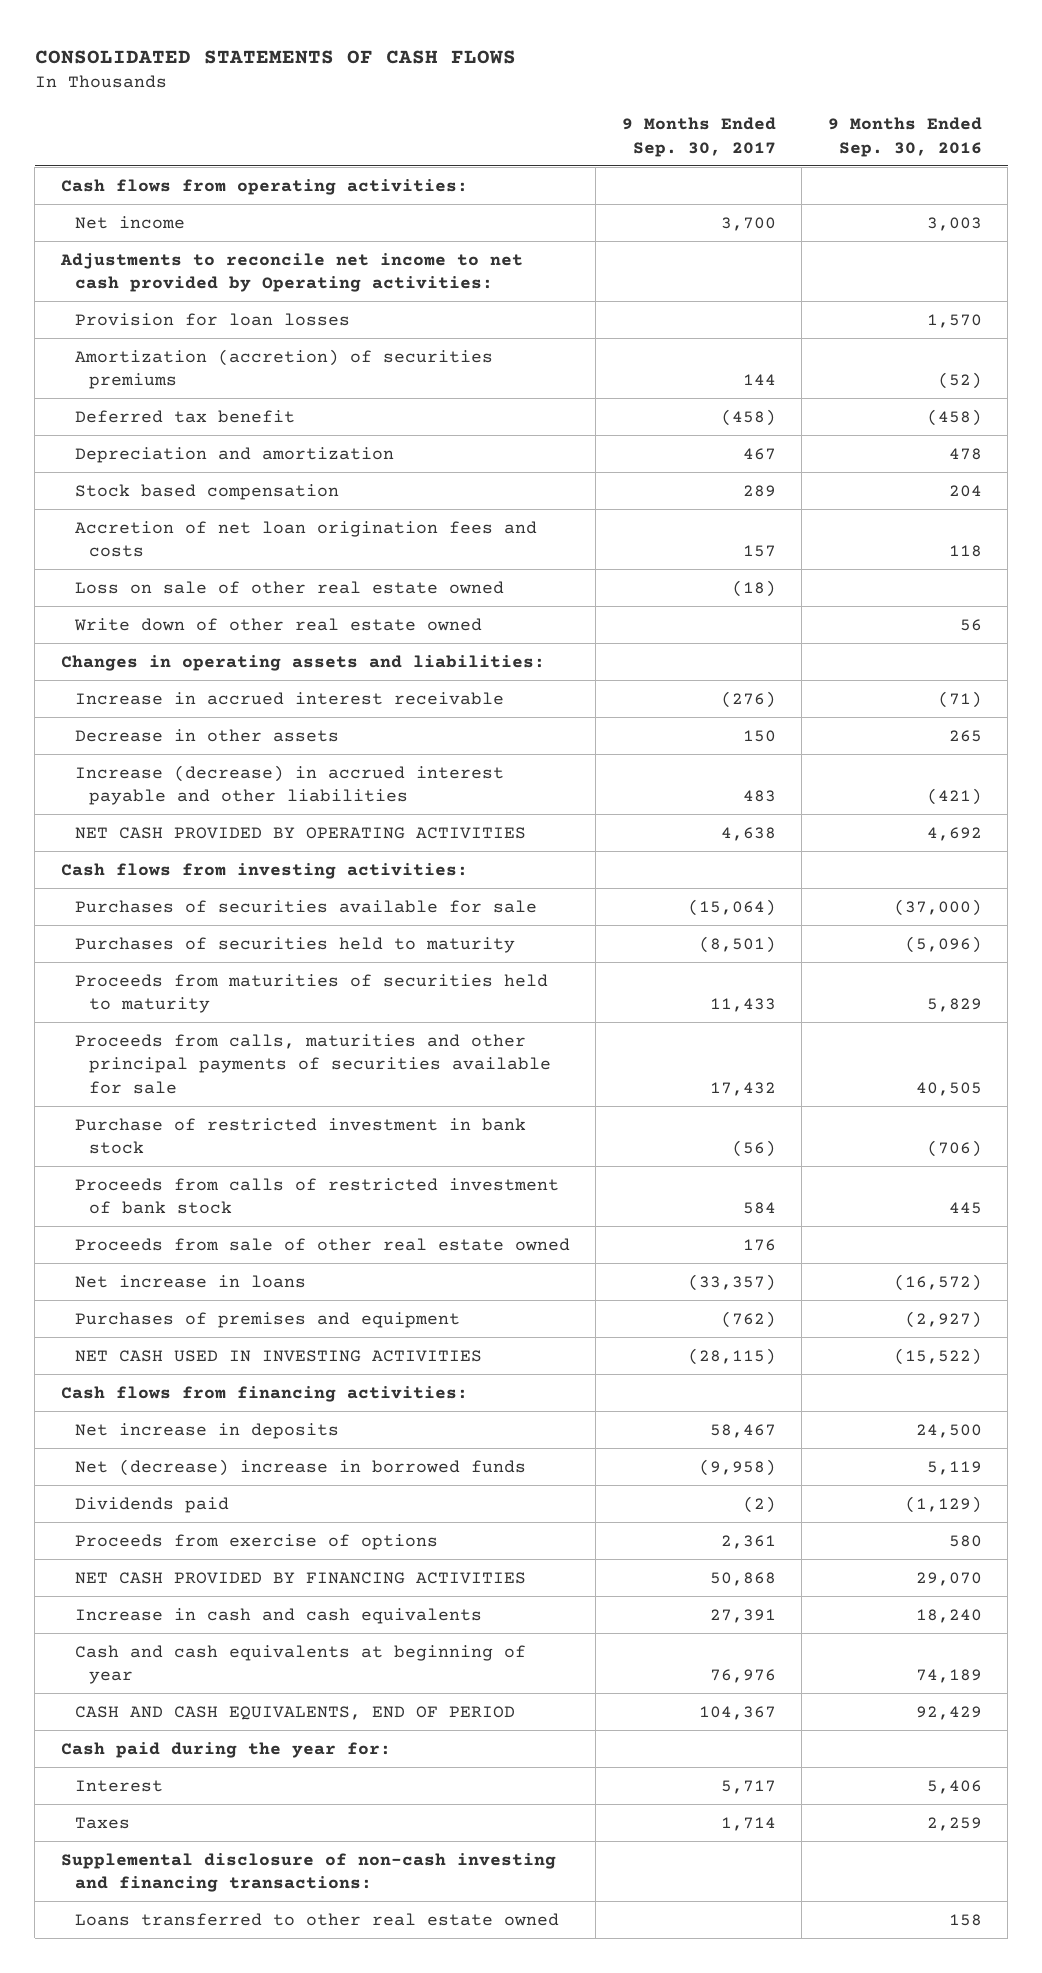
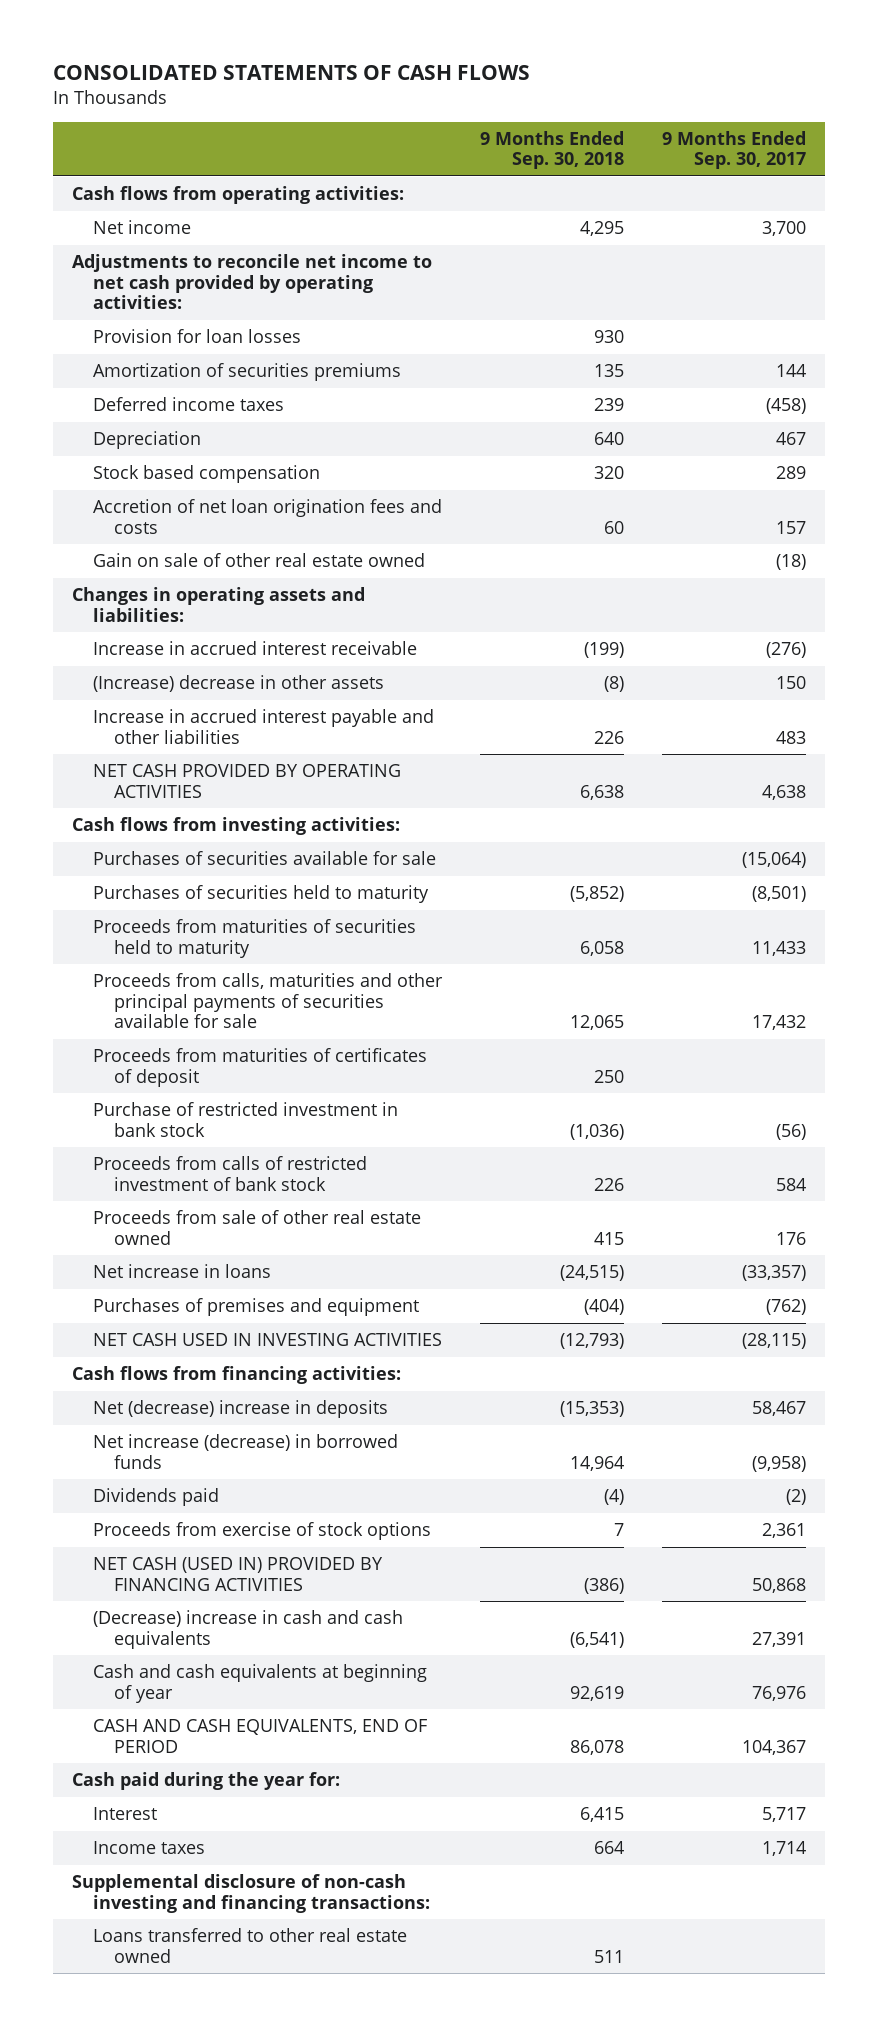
[827,117,982,157] 9 Months Ended Sep. 30, 2016 -> none
none -> [480,130,625,170] 9 Months Ended Sep. 30, 2018
[59,252,523,293] Adjustments to reconcile net income to net cash provided by Operating activities: -> [71,254,432,309] Adjustments to reconcile net income to net cash provided by operating activities:
[74,348,493,390] Amortization (accretion) of securities premiums -> [93,363,402,382] Amortization of securities premiums
[74,409,295,423] Deferred tax benefit -> [93,397,285,412] Deferred income taxes
[74,446,394,463] Depreciation and amortization -> [93,431,202,450] Depreciation
[73,617,482,631] Write down of other real estate owned -> none
[74,580,504,594] Loss on sale of other real estate owned -> [93,553,426,568] Gain on sale of other real estate owned
[74,728,339,742] Decrease in other assets -> [93,675,385,693] (Increase) decrease in other assets
[74,764,504,806] Increase (decrease) in accrued interest payable and other liabilities -> [93,709,435,744] Increase in accrued interest payable and other liabilities
none -> [93,1048,428,1087] Proceeds from maturities of certificates of deposit
[74,1422,339,1439] Net increase in deposits -> [93,1400,389,1419] Net (decrease) increase in deposits
[74,1458,526,1476] Net (decrease) increase in borrowed funds -> [93,1434,399,1469] Net increase (decrease) in borrowed funds
[74,1533,438,1550] Proceeds from exercise of options -> [93,1522,432,1541] Proceeds from exercise of stock options
[74,1571,526,1584] NET CASH PROVIDED BY FINANCING ACTIVITIES -> [93,1557,384,1591] NET CASH (USED IN) PROVIDED BY FINANCING ACTIVITIES
[74,1607,482,1624] Increase in cash and cash equivalents -> [93,1610,404,1649] (Decrease) increase in cash and cash equivalents
[74,1816,130,1829] Taxes -> [93,1841,206,1855] Income taxes

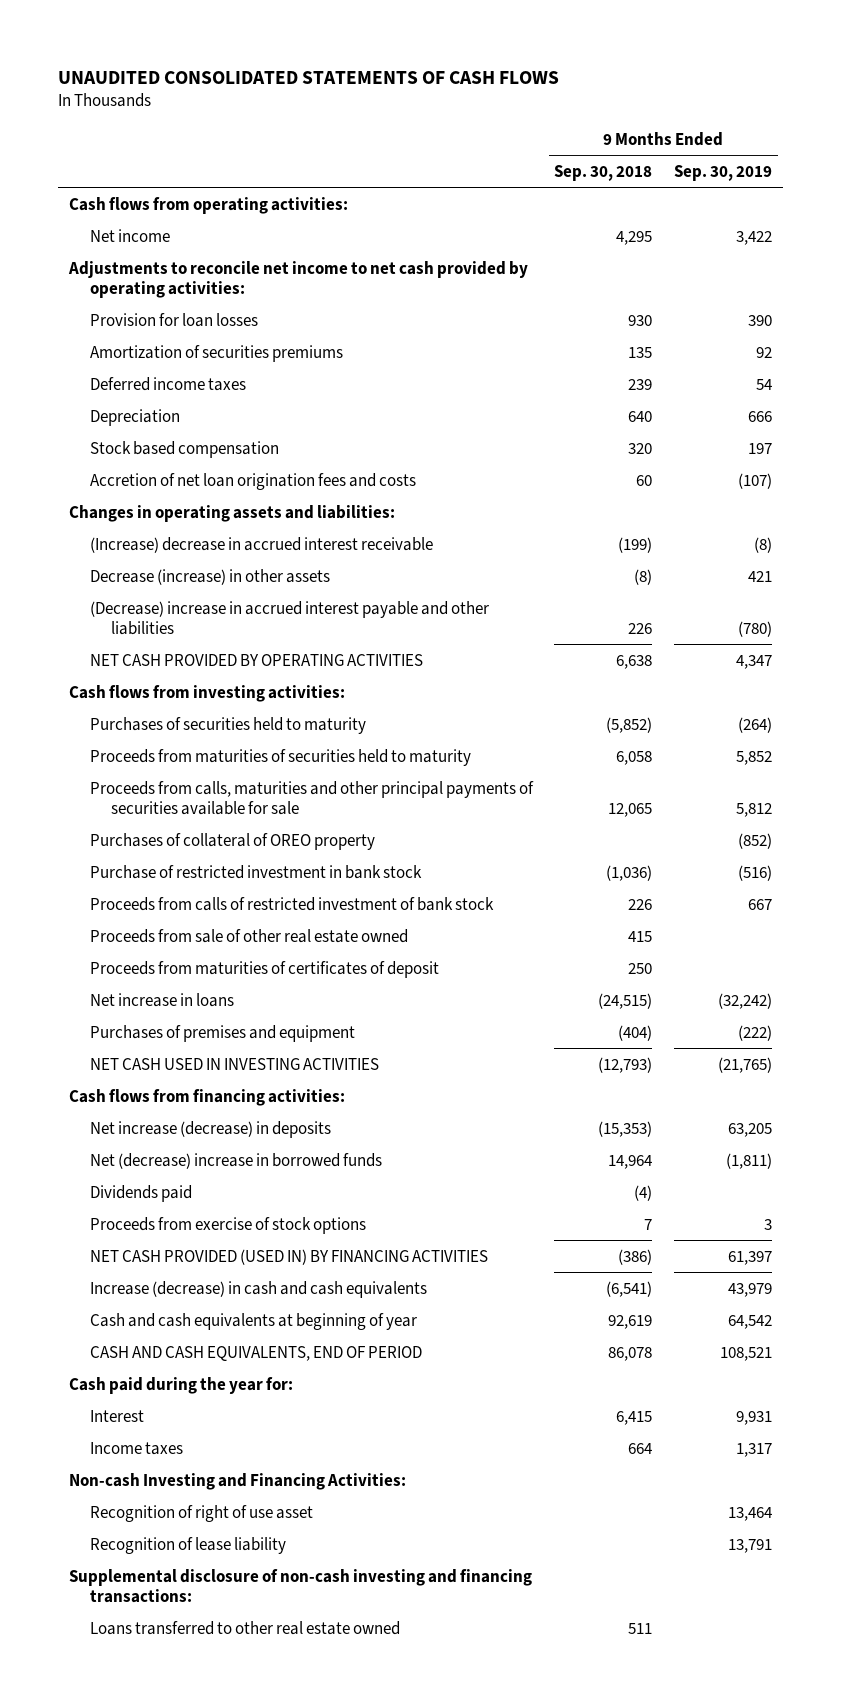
[52,65,530,81] CONSOLIDATED STATEMENTS OF CASH FLOWS -> [57,70,559,84] UNAUDITED CONSOLIDATED STATEMENTS OF CASH FLOWS
[662,130,807,170] 9 Months Ended Sep. 30, 2017 -> none
none -> [674,164,773,181] Sep. 30, 2019
[93,553,426,568] Gain on sale of other real estate owned -> none
[93,641,418,656] Increase in accrued interest receivable -> [89,536,433,553] (Increase) decrease in accrued interest receivable
[93,675,385,693] (Increase) decrease in other assets -> [89,568,330,585] Decrease (increase) in other assets
[93,709,435,744] Increase in accrued interest payable and other liabilities -> [89,600,489,635] (Decrease) increase in accrued interest payable and other liabilities
[93,851,437,866] Purchases of securities available for sale -> none
none -> [89,832,375,850] Purchases of collateral of OREO property
[93,1048,428,1087] Proceeds from maturities of certificates of deposit -> [89,960,439,978] Proceeds from maturities of certificates of deposit
[93,1400,389,1419] Net (decrease) increase in deposits -> [89,1120,331,1138] Net increase (decrease) in deposits
[93,1434,399,1469] Net increase (decrease) in borrowed funds -> [89,1152,382,1169] Net (decrease) increase in borrowed funds
[93,1557,384,1591] NET CASH (USED IN) PROVIDED BY FINANCING ACTIVITIES -> [89,1248,488,1265] NET CASH PROVIDED (USED IN) BY FINANCING ACTIVITIES
[93,1610,404,1649] (Decrease) increase in cash and cash equivalents -> [89,1280,427,1298] Increase (decrease) in cash and cash equivalents
none -> [68,1472,406,1490] Non-cash Investing and Financing Activities:
none -> [89,1504,313,1522] Recognition of right of use asset
none -> [89,1536,286,1554] Recognition of lease liability

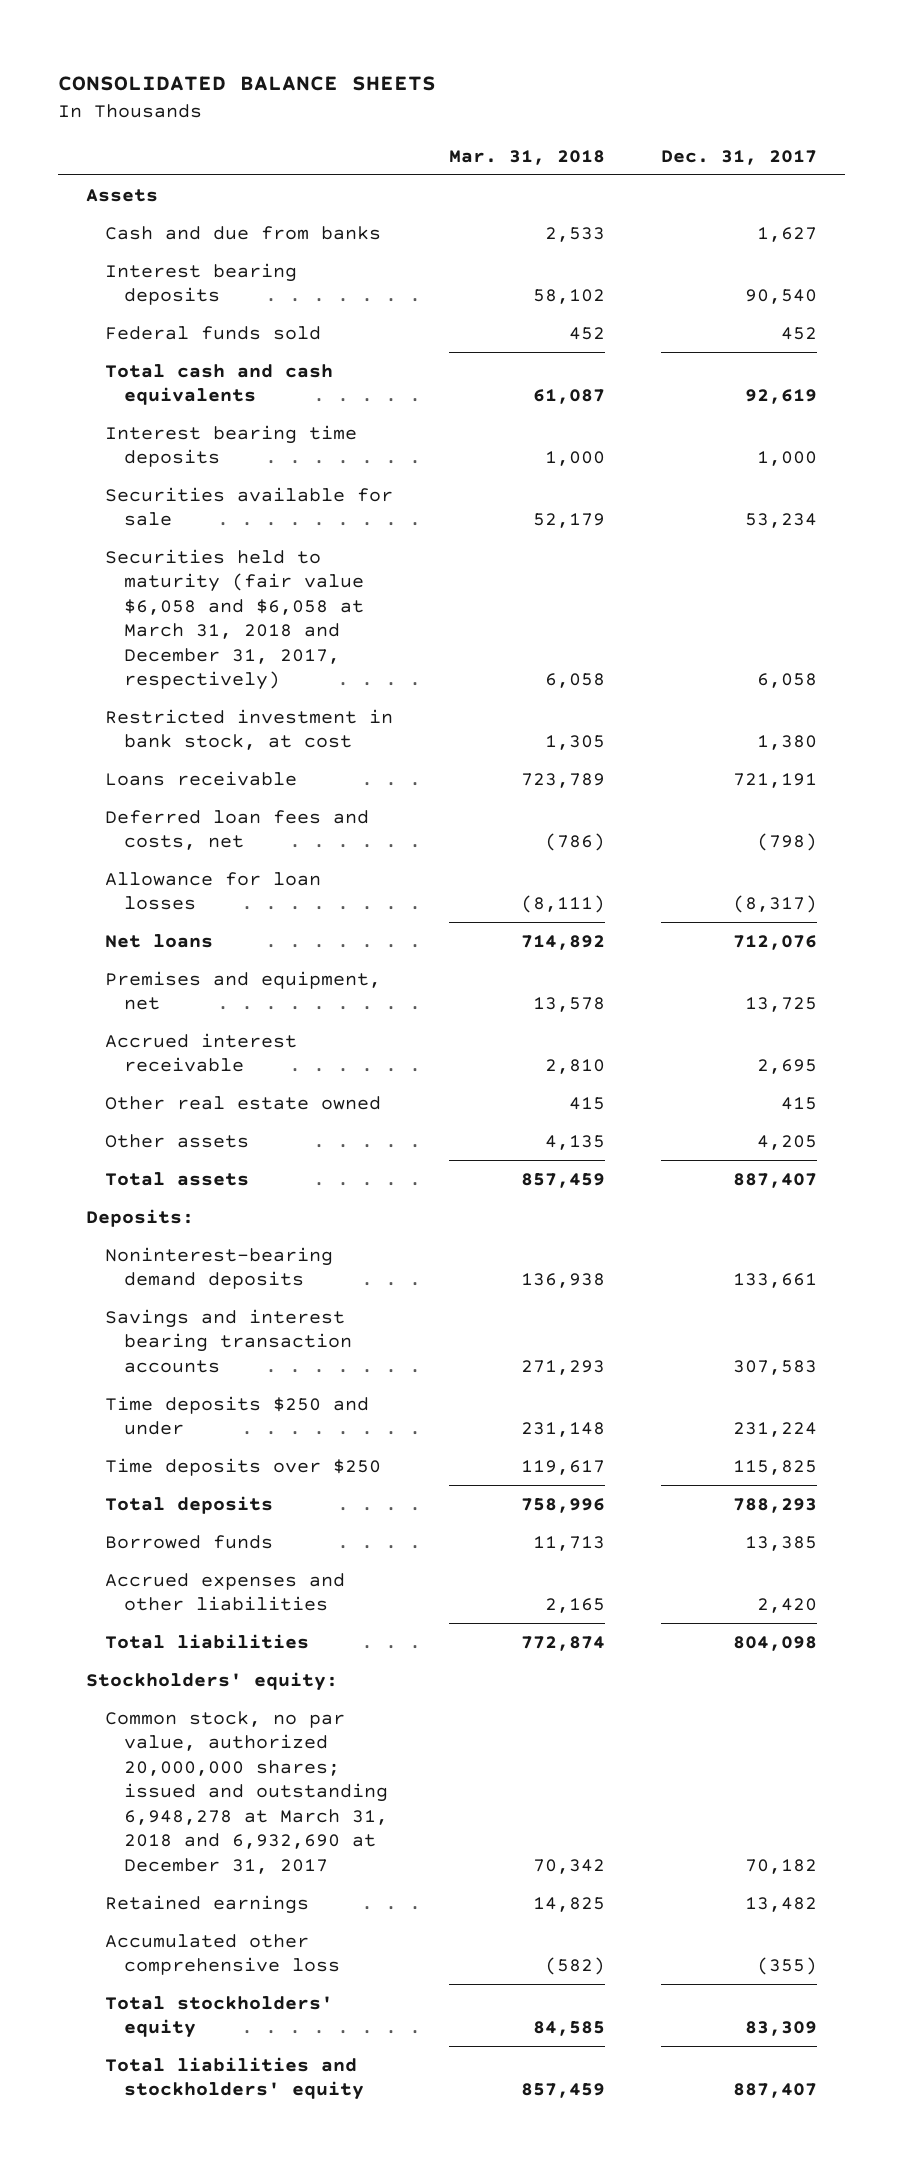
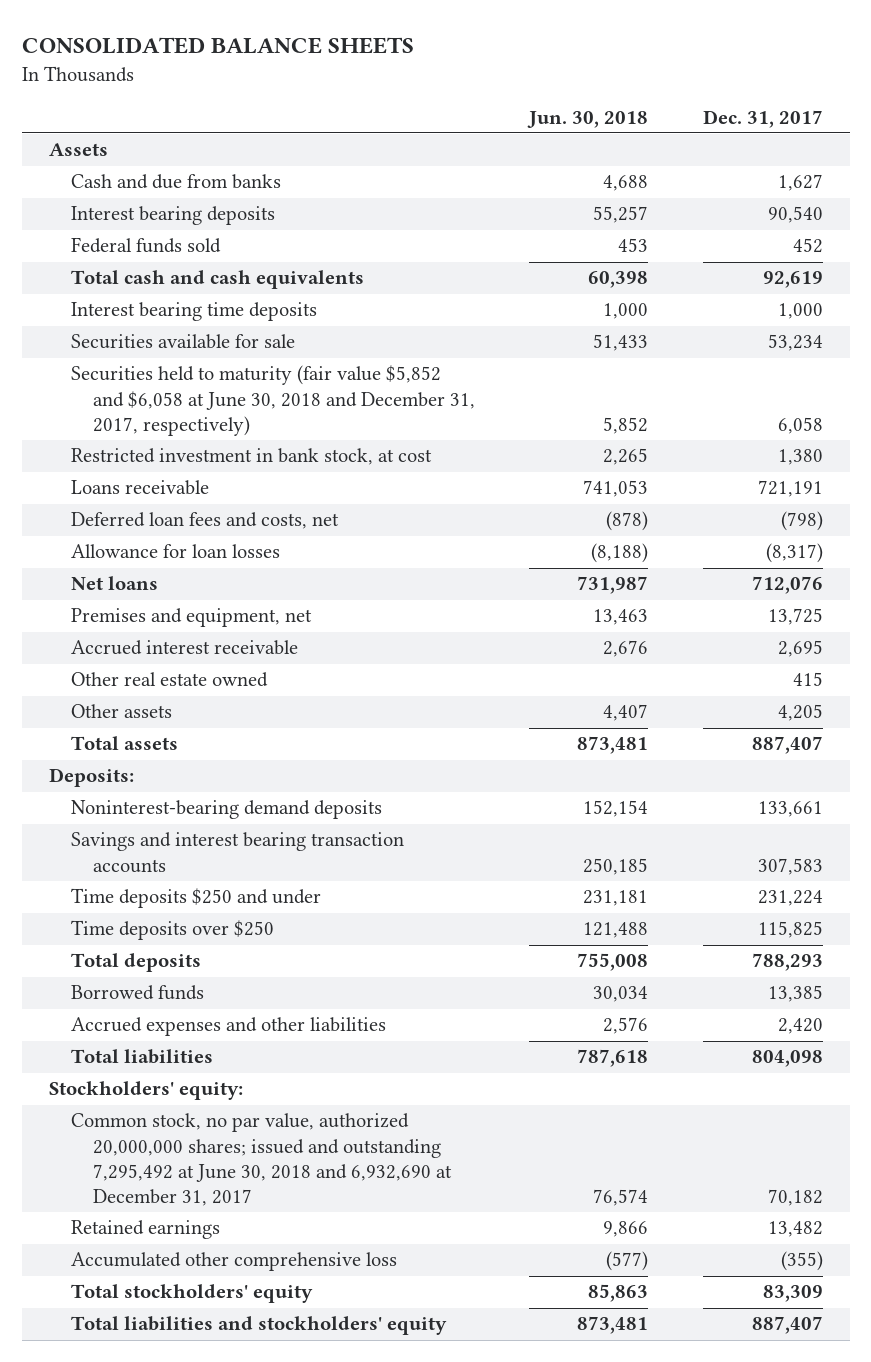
[449,150,606,166] Mar. 31, 2018 -> none
none -> [527,110,649,128] Jun. 30, 2018
[105,548,365,691] Securities held to maturity (fair value $6,058 and $6,058 at March 31, 2018 and December 31, 2017, respectively) -> [70,365,475,436] Securities held to maturity (fair value $5,852 and $6,058 at June 30, 2018 and December 31, 2017, respectively)
[105,1710,389,1874] Common stock, no par value, authorized 20,000,000 shares; issued and outstanding 6,948,278 at March 31, 2018 and 6,932,690 at December 31, 2017 -> [70,1113,452,1206] Common stock, no par value, authorized 20,000,000 shares; issued and outstanding 7,295,492 at June 30, 2018 and 6,932,690 at December 31, 2017

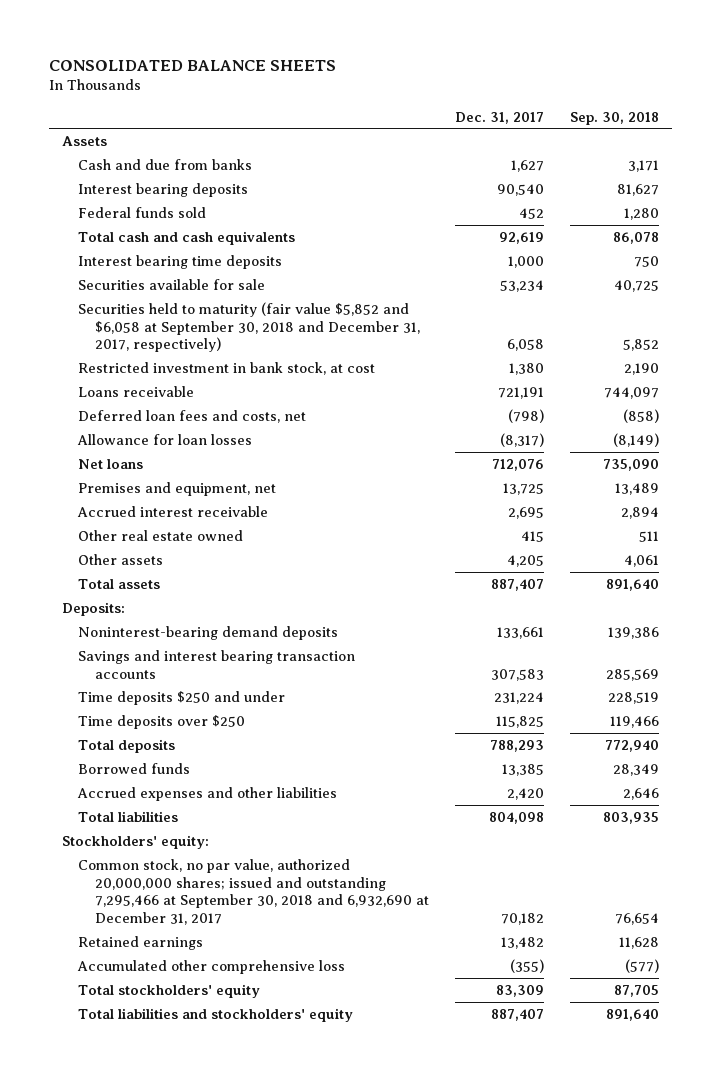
[527,110,649,128] Jun. 30, 2018 -> none
none -> [569,111,659,125] Sep. 30, 2018
[70,365,475,436] Securities held to maturity (fair value $5,852 and $6,058 at June 30, 2018 and December 31, 2017, respectively) -> [78,301,420,353] Securities held to maturity (fair value $5,852 and $6,058 at September 30, 2018 and December 31, 2017, respectively)
[70,1113,452,1206] Common stock, no par value, authorized 20,000,000 shares; issued and outstanding 7,295,492 at June 30, 2018 and 6,932,690 at December 31, 2017 -> [78,858,429,926] Common stock, no par value, authorized 20,000,000 shares; issued and outstanding 7,295,466 at September 30, 2018 and 6,932,690 at December 31, 2017

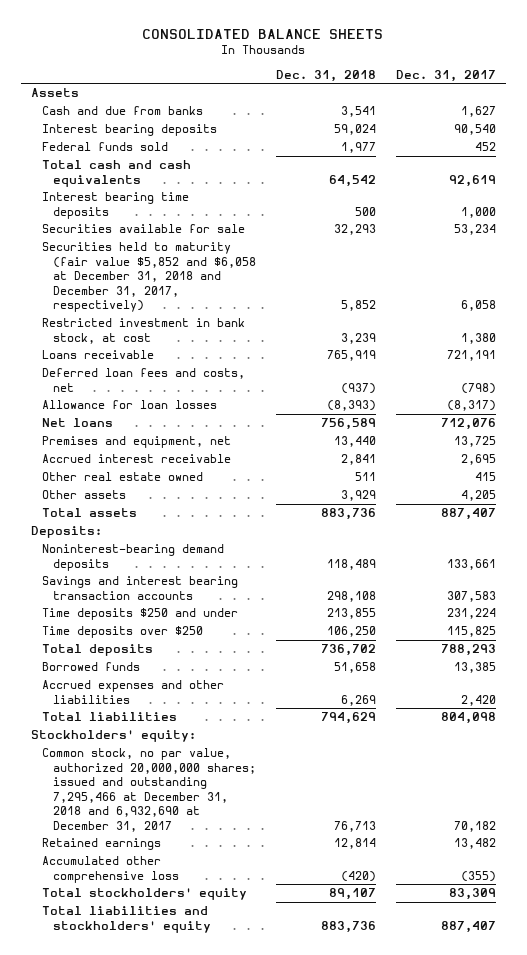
[569,111,659,125] Sep. 30, 2018 -> none
none -> [275,69,376,82] Dec. 31, 2018
[78,301,420,353] Securities held to maturity (fair value $5,852 and $6,058 at September 30, 2018 and December 31, 2017, respectively) -> [42,242,256,313] Securities held to maturity (fair value $5,852 and $6,058 at December 31, 2018 and December 31, 2017, respectively)
[78,858,429,926] Common stock, no par value, authorized 20,000,000 shares; issued and outstanding 7,295,466 at September 30, 2018 and 6,932,690 at December 31, 2017 -> [42,748,256,832] Common stock, no par value, authorized 20,000,000 shares; issued and outstanding 7,295,466 at December 31, 2018 and 6,932,690 at December 31, 2017

